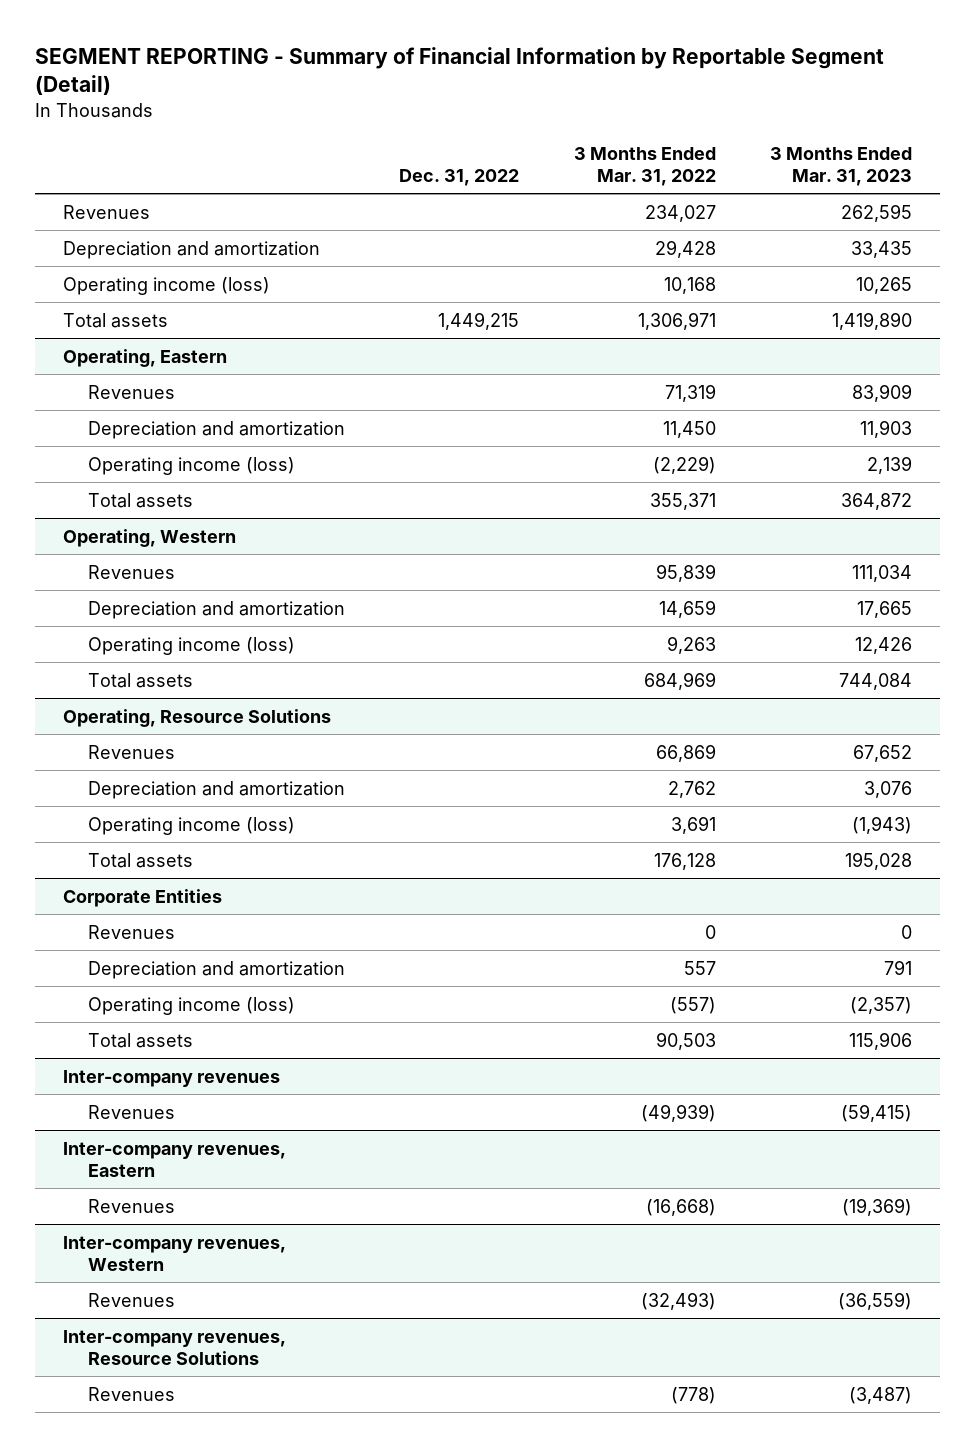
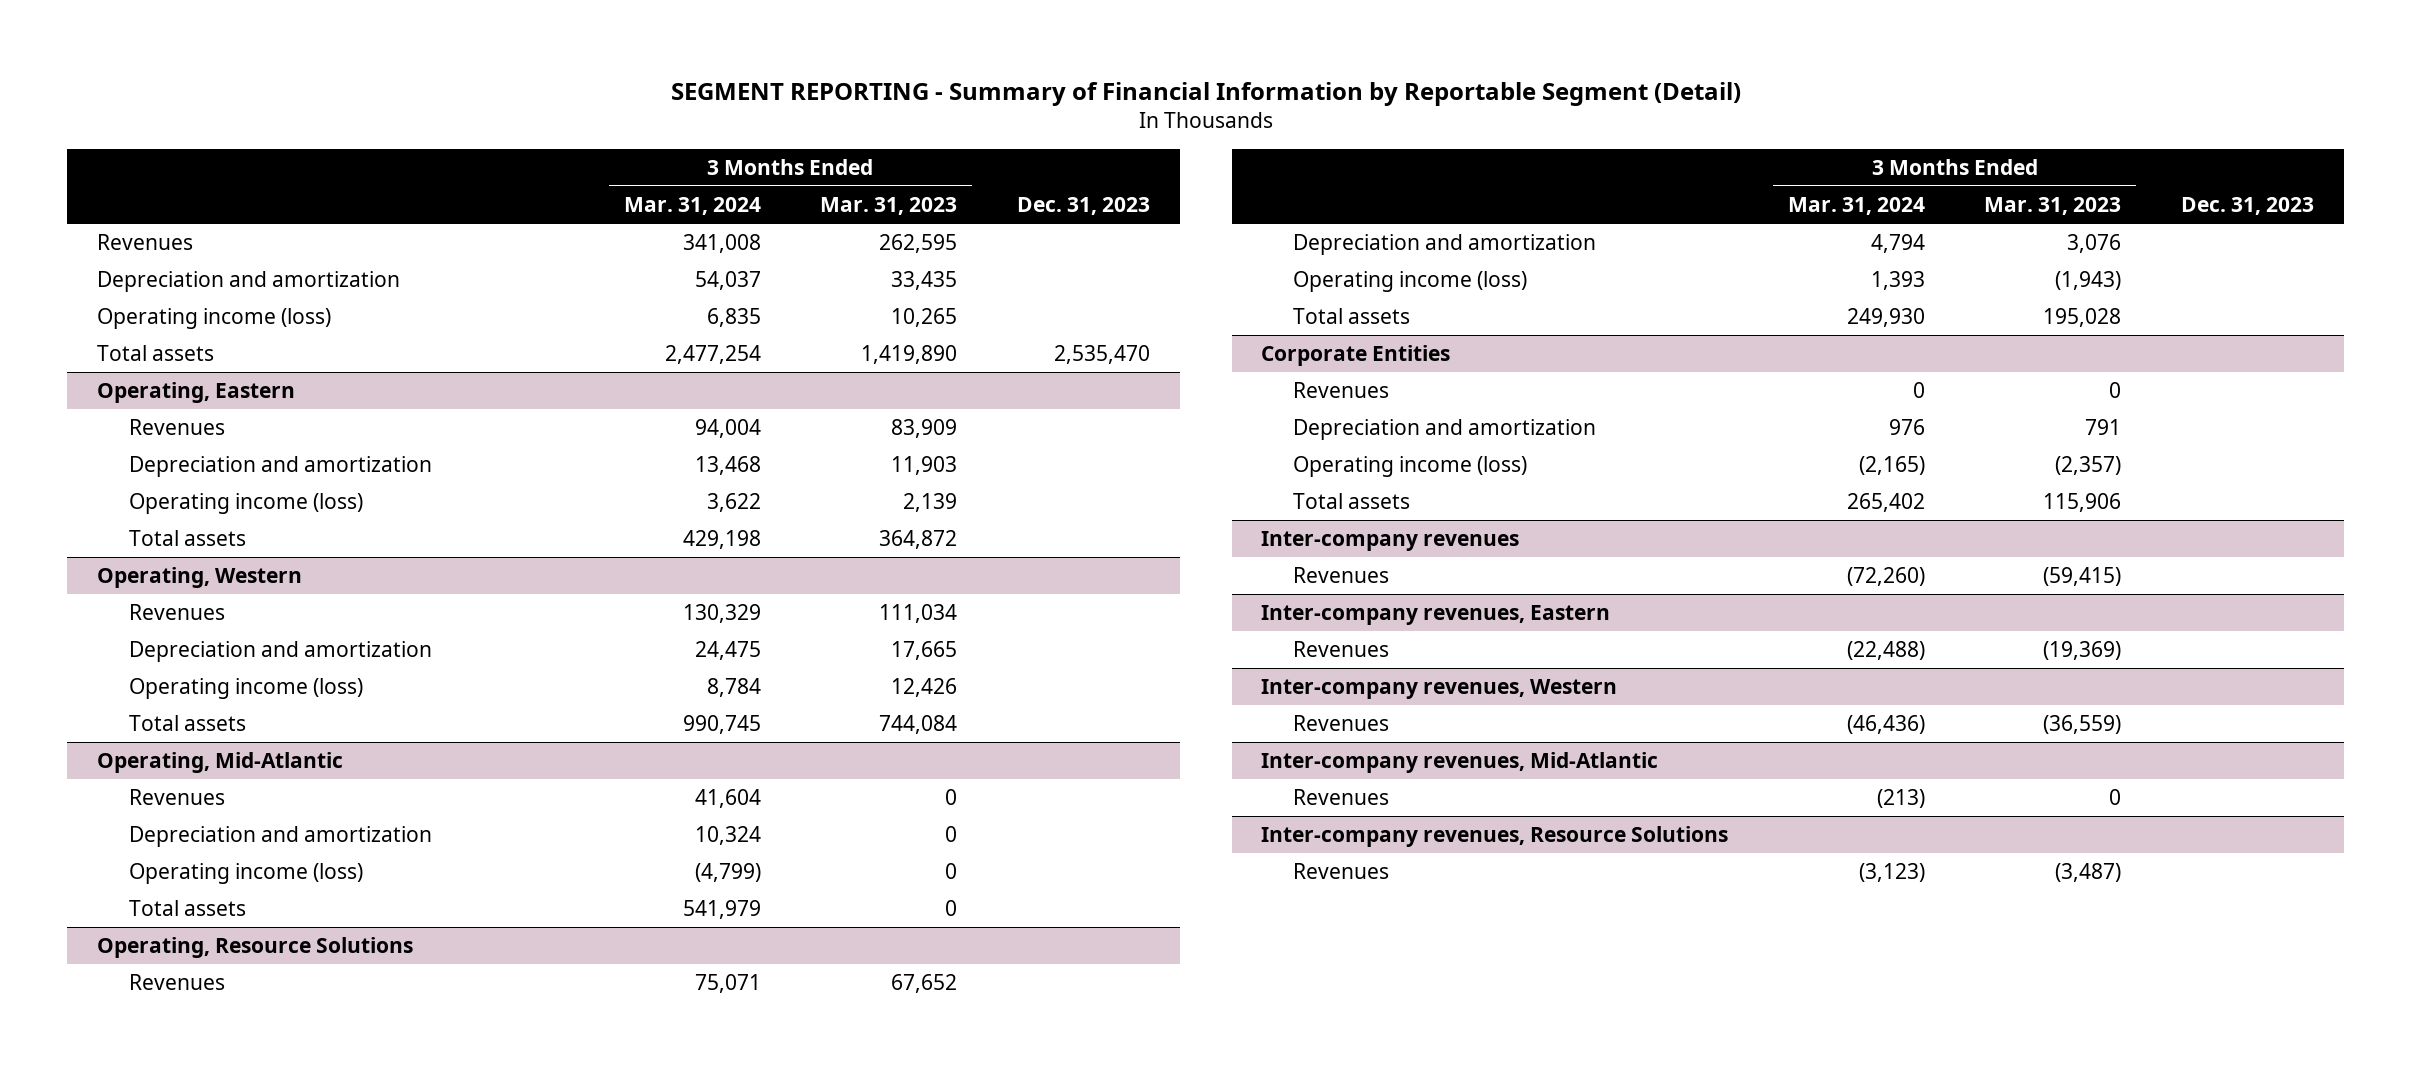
[399,168,520,186] Dec. 31, 2022 -> none
[573,146,716,186] 3 Months Ended Mar. 31, 2022 -> none
none -> [623,197,761,216] Mar. 31, 2024
none -> [1016,197,1150,216] Dec. 31, 2023
none -> [97,752,344,774] Operating, Mid-Atlantic
none -> [128,789,225,806] Revenues
none -> [128,826,432,848] Depreciation and amortization
none -> [128,863,363,885] Operating income (loss)
none -> [128,900,246,917] Total assets
none -> [1261,752,1659,774] Inter-company revenues, Mid-Atlantic
none -> [1292,789,1389,806] Revenues

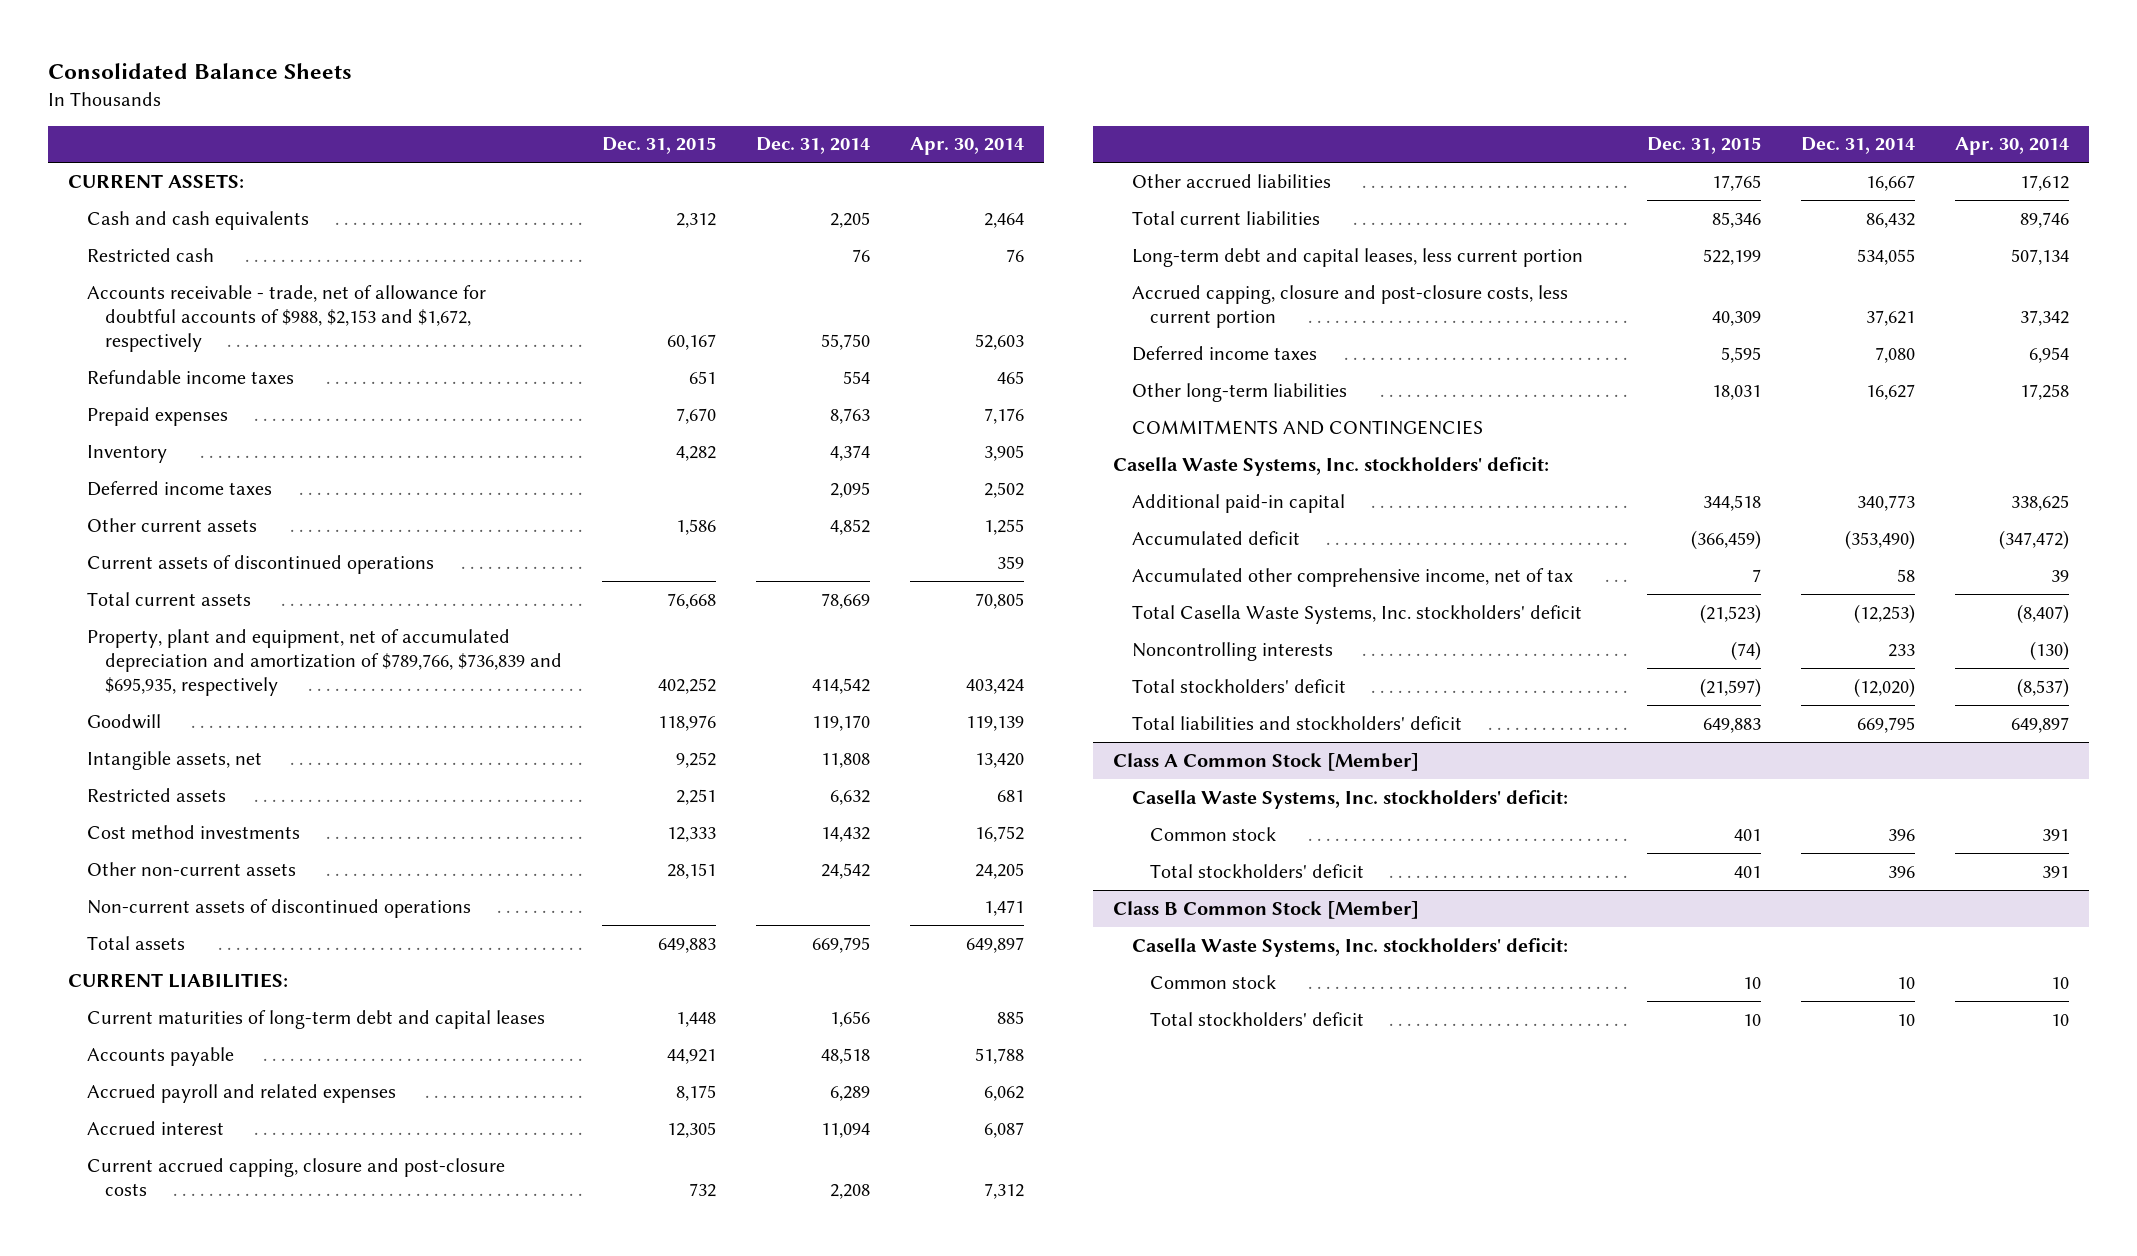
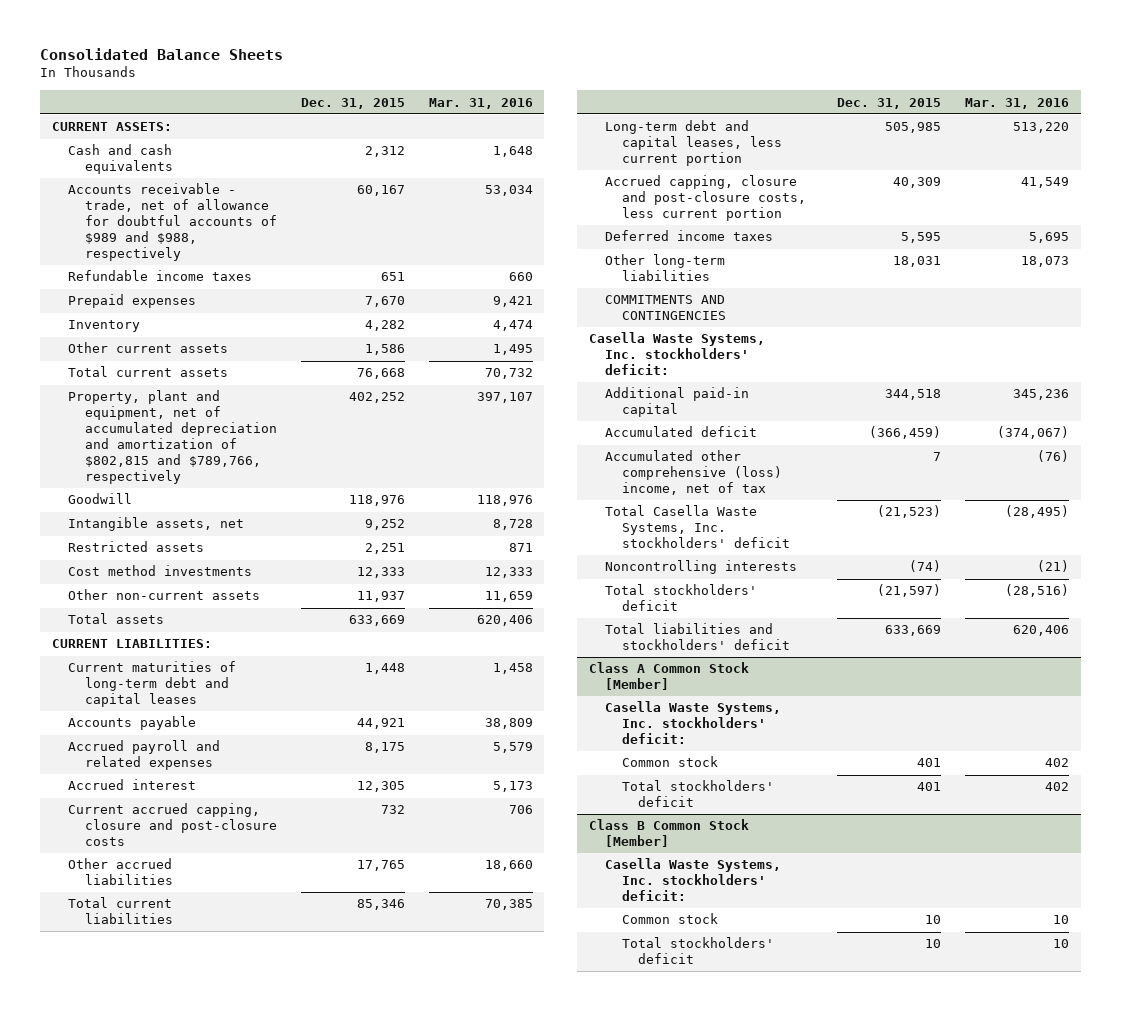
[756,137,871,155] Dec. 31, 2014 -> none
[909,137,1024,156] Apr. 30, 2014 -> none
none -> [428,97,533,109] Mar. 31, 2016
[86,247,214,262] Restricted cash -> none
[86,284,486,353] Accounts receivable - trade, net of allowance for doubtful accounts of $988, $2,153 and $1,672, respectively -> [68,183,277,262] Accounts receivable - trade, net of allowance for doubtful accounts of $989 and $988, respectively
[86,480,272,496] Deferred income taxes -> none
[86,554,434,574] Current assets of discontinued operations -> none
[86,628,563,697] Property, plant and equipment, net of accumulated depreciation and amortization of $789,766, $736,839 and $695,935, respectively -> [68,390,277,484] Property, plant and equipment, net of accumulated depreciation and amortization of $802,815 and $789,766, respectively
[86,898,471,918] Non-current assets of discontinued operations -> none
[667,862,717,879] 28,151 -> [356,591,405,603] 11,937
[658,937,717,953] 649,883 -> [348,615,405,627] 633,669
[1703,248,1762,265] 522,199 -> [885,122,942,134] 505,985
[1131,567,1573,587] Accumulated other comprehensive income, net of tax -> [605,450,782,496] Accumulated other comprehensive (loss) income, net of tax
[1703,717,1762,733] 649,883 -> [885,625,942,637] 633,669

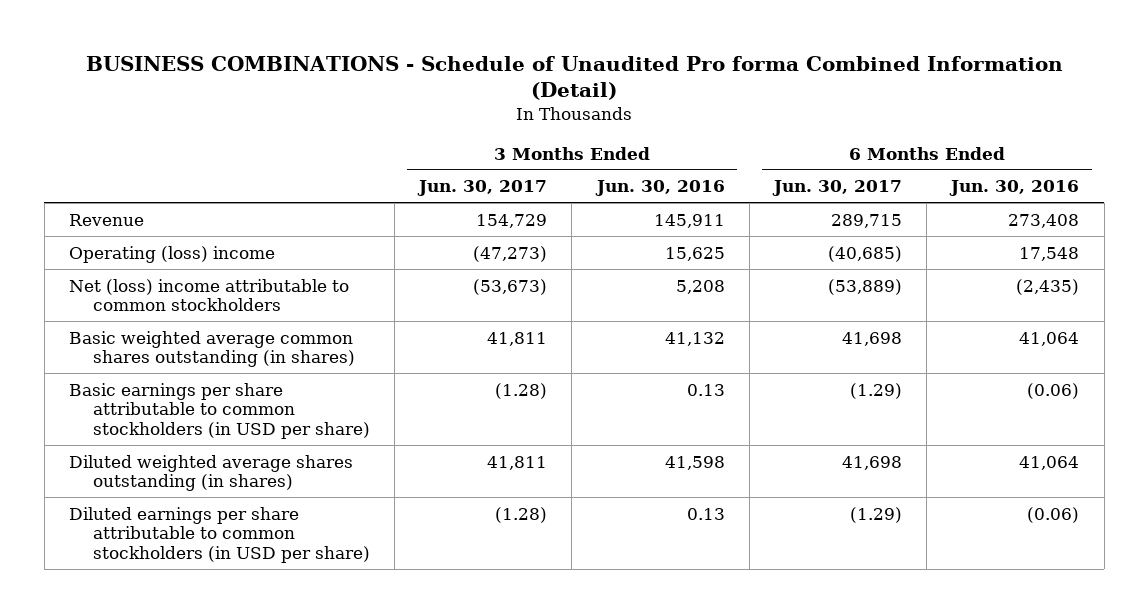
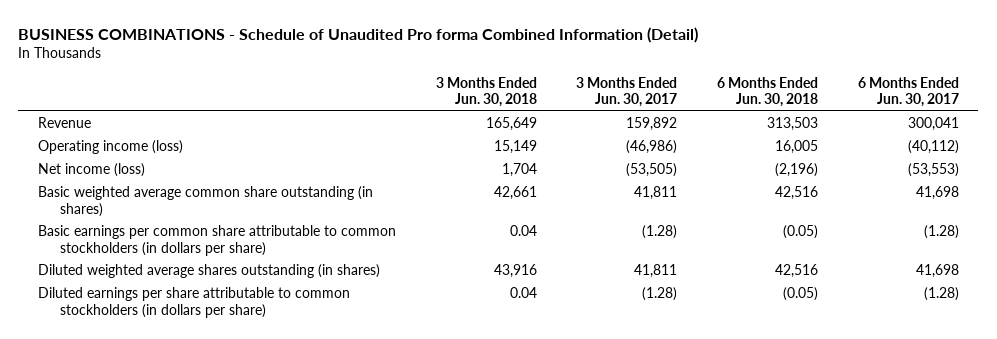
[594,180,725,197] Jun. 30, 2016 -> none
[949,180,1080,197] Jun. 30, 2016 -> none
none -> [435,77,537,108] 3 Months Ended Jun. 30, 2018
none -> [716,77,818,108] 6 Months Ended Jun. 30, 2018
[476,213,548,228] 154,729 -> [626,117,678,132] 159,892
[831,213,903,228] 289,715 -> [907,117,959,132] 300,041
[68,245,275,263] Operating (loss) income -> [38,140,184,155] Operating income (loss)
[473,245,548,262] (47,273) -> [626,140,678,155] (46,986)
[828,245,903,262] (40,685) -> [907,140,959,155] (40,112)
[68,278,349,312] Net (loss) income attributable to common stockholders -> [38,163,146,178] Net income (loss)
[473,278,548,295] (53,673) -> [626,163,678,178] (53,505)
[828,278,903,295] (53,889) -> [907,163,959,178] (53,553)
[68,330,355,368] Basic weighted average common shares outstanding (in shares) -> [38,186,374,217] Basic weighted average common share outstanding (in shares)
[68,382,370,440] Basic earnings per share attributable to common stockholders (in USD per share) -> [38,225,397,256] Basic earnings per common share attributable to common stockholders (in dollars per share)
[850,382,903,399] (1.29) -> [923,225,959,240] (1.28)
[68,506,370,564] Diluted earnings per share attributable to common stockholders (in USD per share) -> [38,287,351,318] Diluted earnings per share attributable to common stockholders (in dollars per share)
[850,506,903,523] (1.29) -> [923,287,959,302] (1.28)

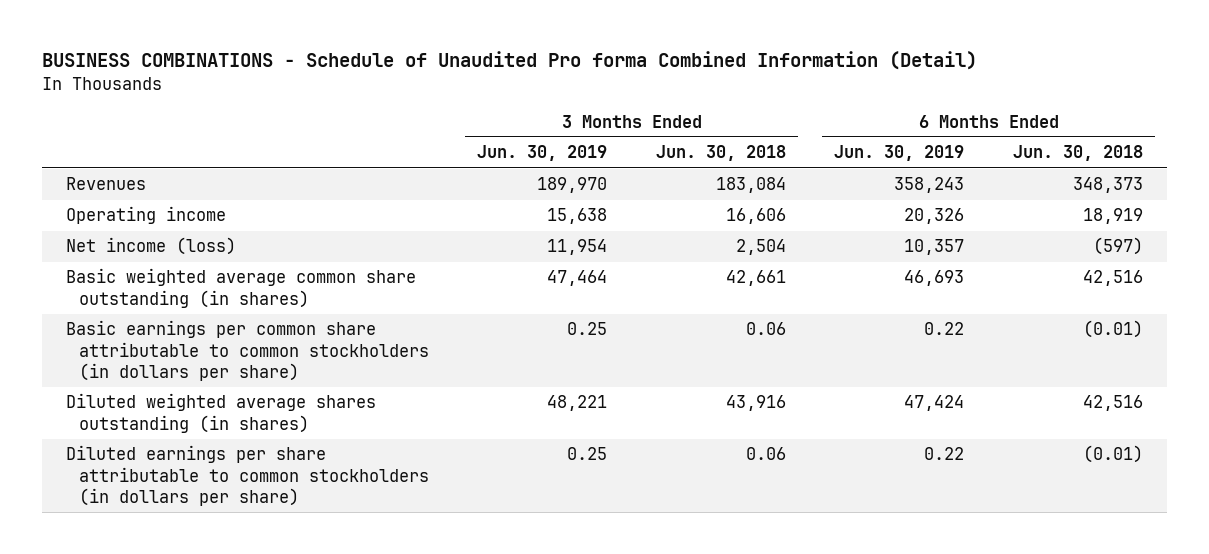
[576,77,678,108] 3 Months Ended Jun. 30, 2017 -> none
[857,77,959,108] 6 Months Ended Jun. 30, 2017 -> none
none -> [477,145,608,162] Jun. 30, 2019
none -> [834,145,965,162] Jun. 30, 2019
[38,117,92,129] Revenue -> none
none -> [65,177,146,191] Revenues
[38,140,184,155] Operating income (loss) -> [65,206,226,225] Operating income
[493,140,537,155] 15,149 -> [725,208,786,225] 16,606
[774,140,818,155] 16,005 -> [1082,208,1143,225] 18,919
[501,163,537,178] 1,704 -> [735,239,786,256] 2,504
[774,163,818,178] (2,196) -> [1092,237,1143,256] (597)
[509,225,537,237] 0.04 -> [745,322,786,336] 0.06
[782,225,818,240] (0.05) -> [1082,320,1143,339] (0.01)
[509,287,537,299] 0.04 -> [745,447,786,461] 0.06
[782,287,818,302] (0.05) -> [1082,445,1143,464] (0.01)

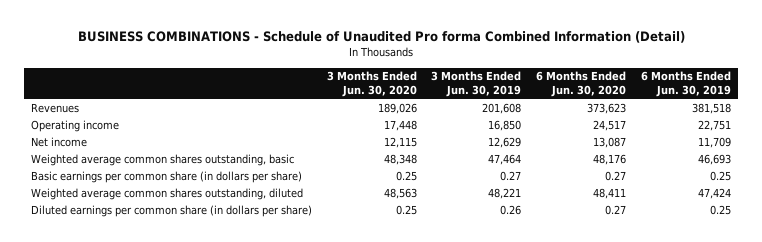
[655,145,786,162] Jun. 30, 2018 -> none
[1012,145,1143,162] Jun. 30, 2018 -> none
none -> [326,71,417,97] 3 Months Ended Jun. 30, 2020
none -> [536,71,627,97] 6 Months Ended Jun. 30, 2020
[537,177,608,194] 189,970 -> [482,102,522,114] 201,608
[894,177,965,194] 358,243 -> [691,102,731,114] 381,518
[547,208,608,225] 15,638 -> [488,119,522,131] 16,850
[904,208,965,225] 20,326 -> [697,119,731,131] 22,751
[65,237,236,256] Net income (loss) -> [31,136,88,147] Net income
[547,239,608,256] 11,954 -> [488,136,522,148] 12,629
[904,239,965,256] 10,357 -> [697,136,731,148] 11,709
[65,268,416,308] Basic weighted average common share outstanding (in shares) -> [31,153,295,166] Weighted average common shares outstanding, basic
[65,320,429,381] Basic earnings per common share attributable to common stockholders (in dollars per share) -> [31,170,303,183] Basic earnings per common share (in dollars per share)
[567,322,608,336] 0.25 -> [500,170,522,181] 0.27
[924,322,965,336] 0.22 -> [709,170,731,181] 0.25
[65,393,376,433] Diluted weighted average shares outstanding (in shares) -> [31,187,304,200] Weighted average common shares outstanding, diluted
[65,445,429,506] Diluted earnings per share attributable to common stockholders (in dollars per share) -> [31,204,313,217] Diluted earnings per common share (in dollars per share)
[567,447,608,461] 0.25 -> [500,204,522,215] 0.26
[924,447,965,461] 0.22 -> [709,204,731,215] 0.25

